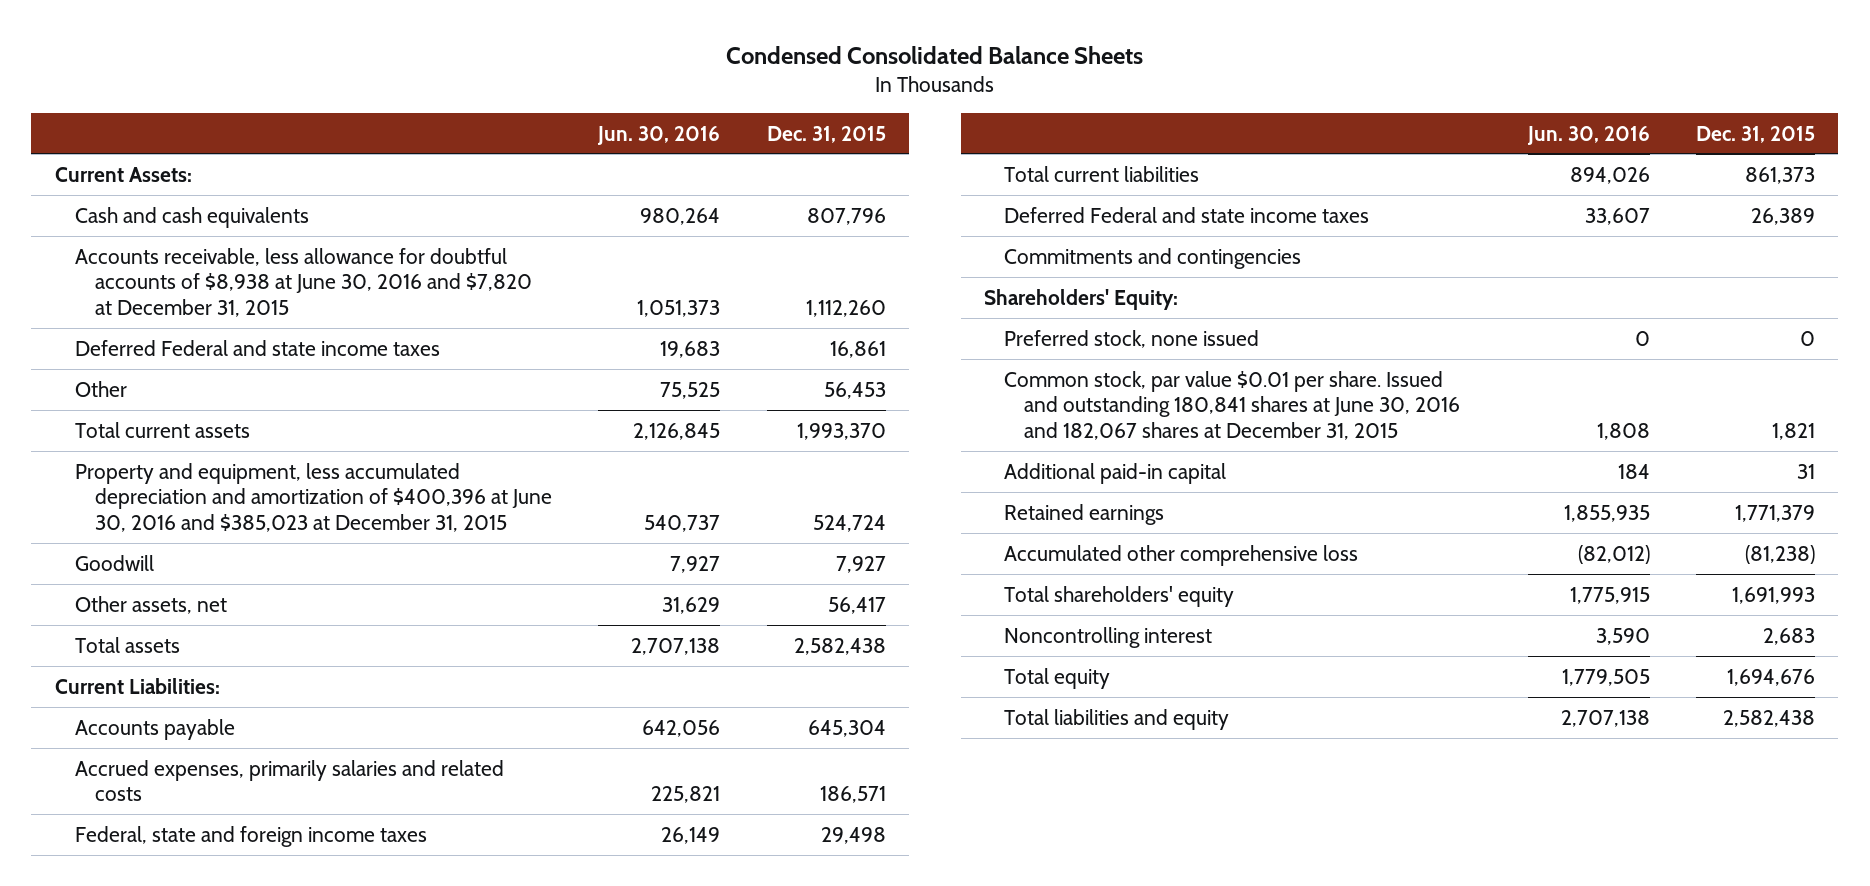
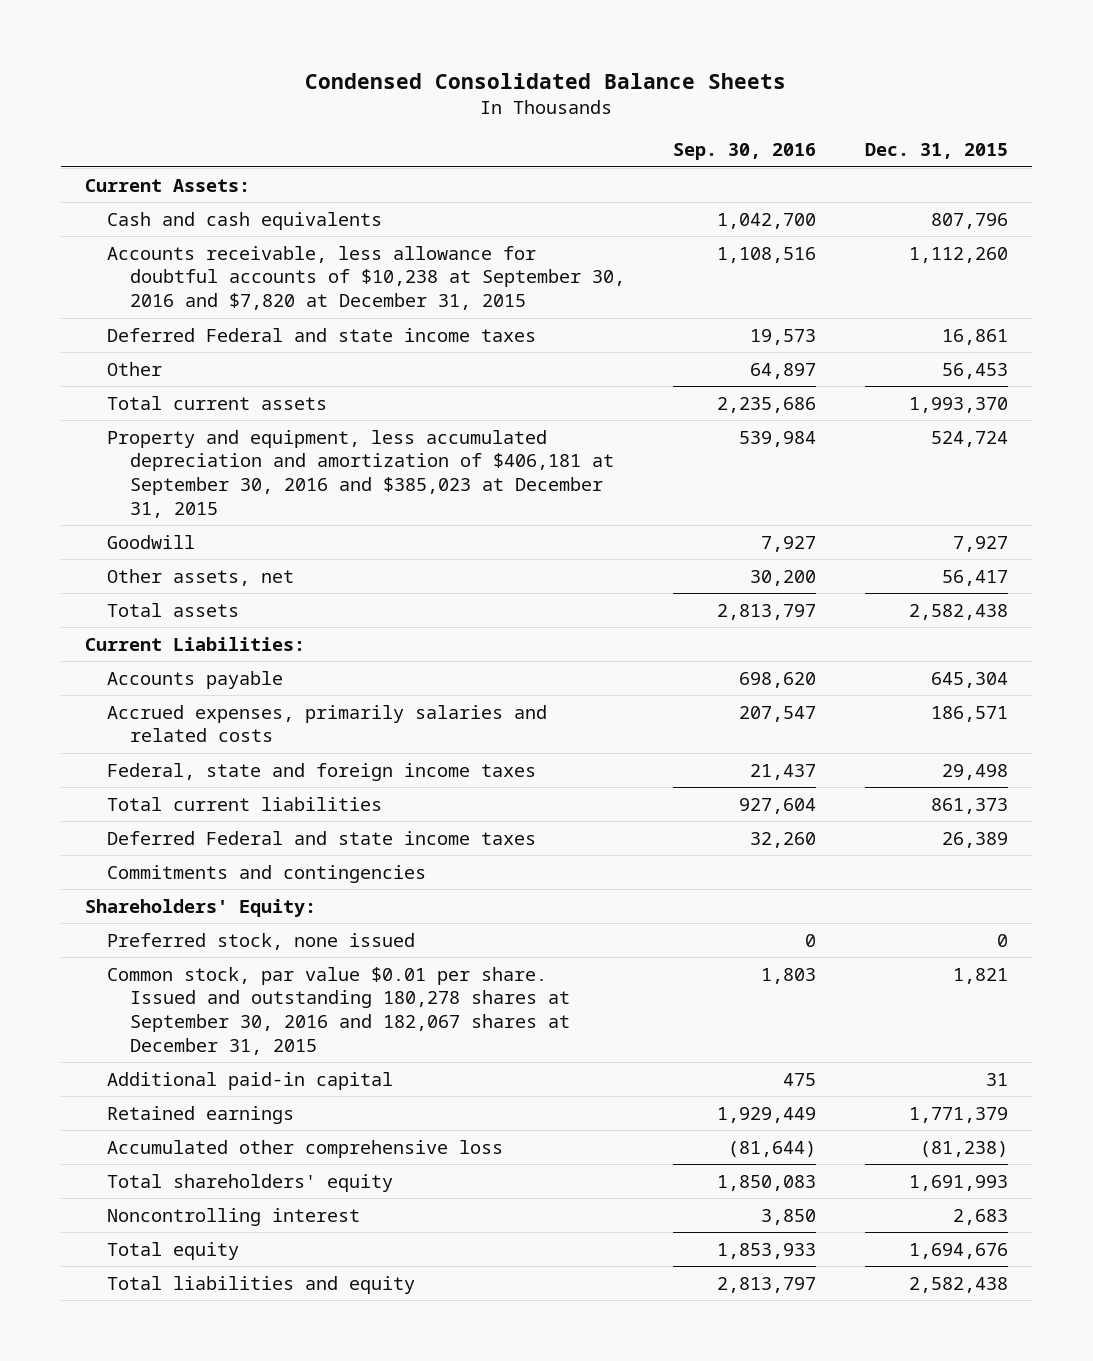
[597,125,721,145] Jun. 30, 2016 -> none
none -> [673,143,817,161] Sep. 30, 2016
[74,247,532,318] Accounts receivable, less allowance for doubtful accounts of $8,938 at June 30, 2016 and $7,820 at December 31, 2015 -> [107,245,625,311] Accounts receivable, less allowance for doubtful accounts of $10,238 at September 30, 2016 and $7,820 at December 31, 2015
[74,462,552,533] Property and equipment, less accumulated depreciation and amortization of $400,396 at June 30, 2016 and $385,023 at December 31, 2015 -> [107,429,614,518] Property and equipment, less accumulated depreciation and amortization of $406,181 at September 30, 2016 and $385,023 at December 31, 2015
[1004,370,1461,441] Common stock, par value $0.01 per share. Issued and outstanding 180,841 shares at June 30, 2016 and 182,067 shares at December 31, 2015 -> [107,966,570,1055] Common stock, par value $0.01 per share. Issued and outstanding 180,278 shares at September 30, 2016 and 182,067 shares at December 31, 2015

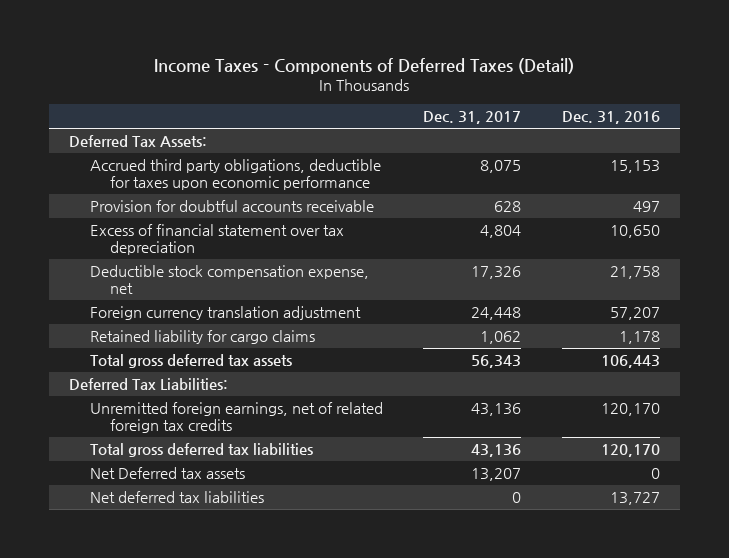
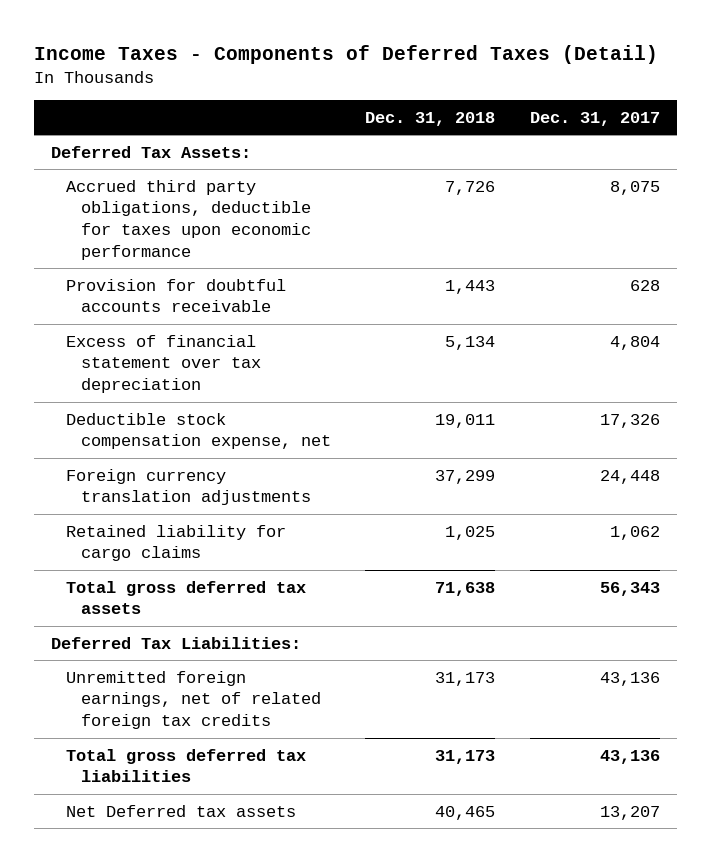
[561,111,660,125] Dec. 31, 2016 -> none
none -> [365,111,496,126] Dec. 31, 2018
[89,305,361,320] Foreign currency translation adjustment -> [65,468,311,506] Foreign currency translation adjustments
[89,490,264,503] Net deferred tax liabilities -> none

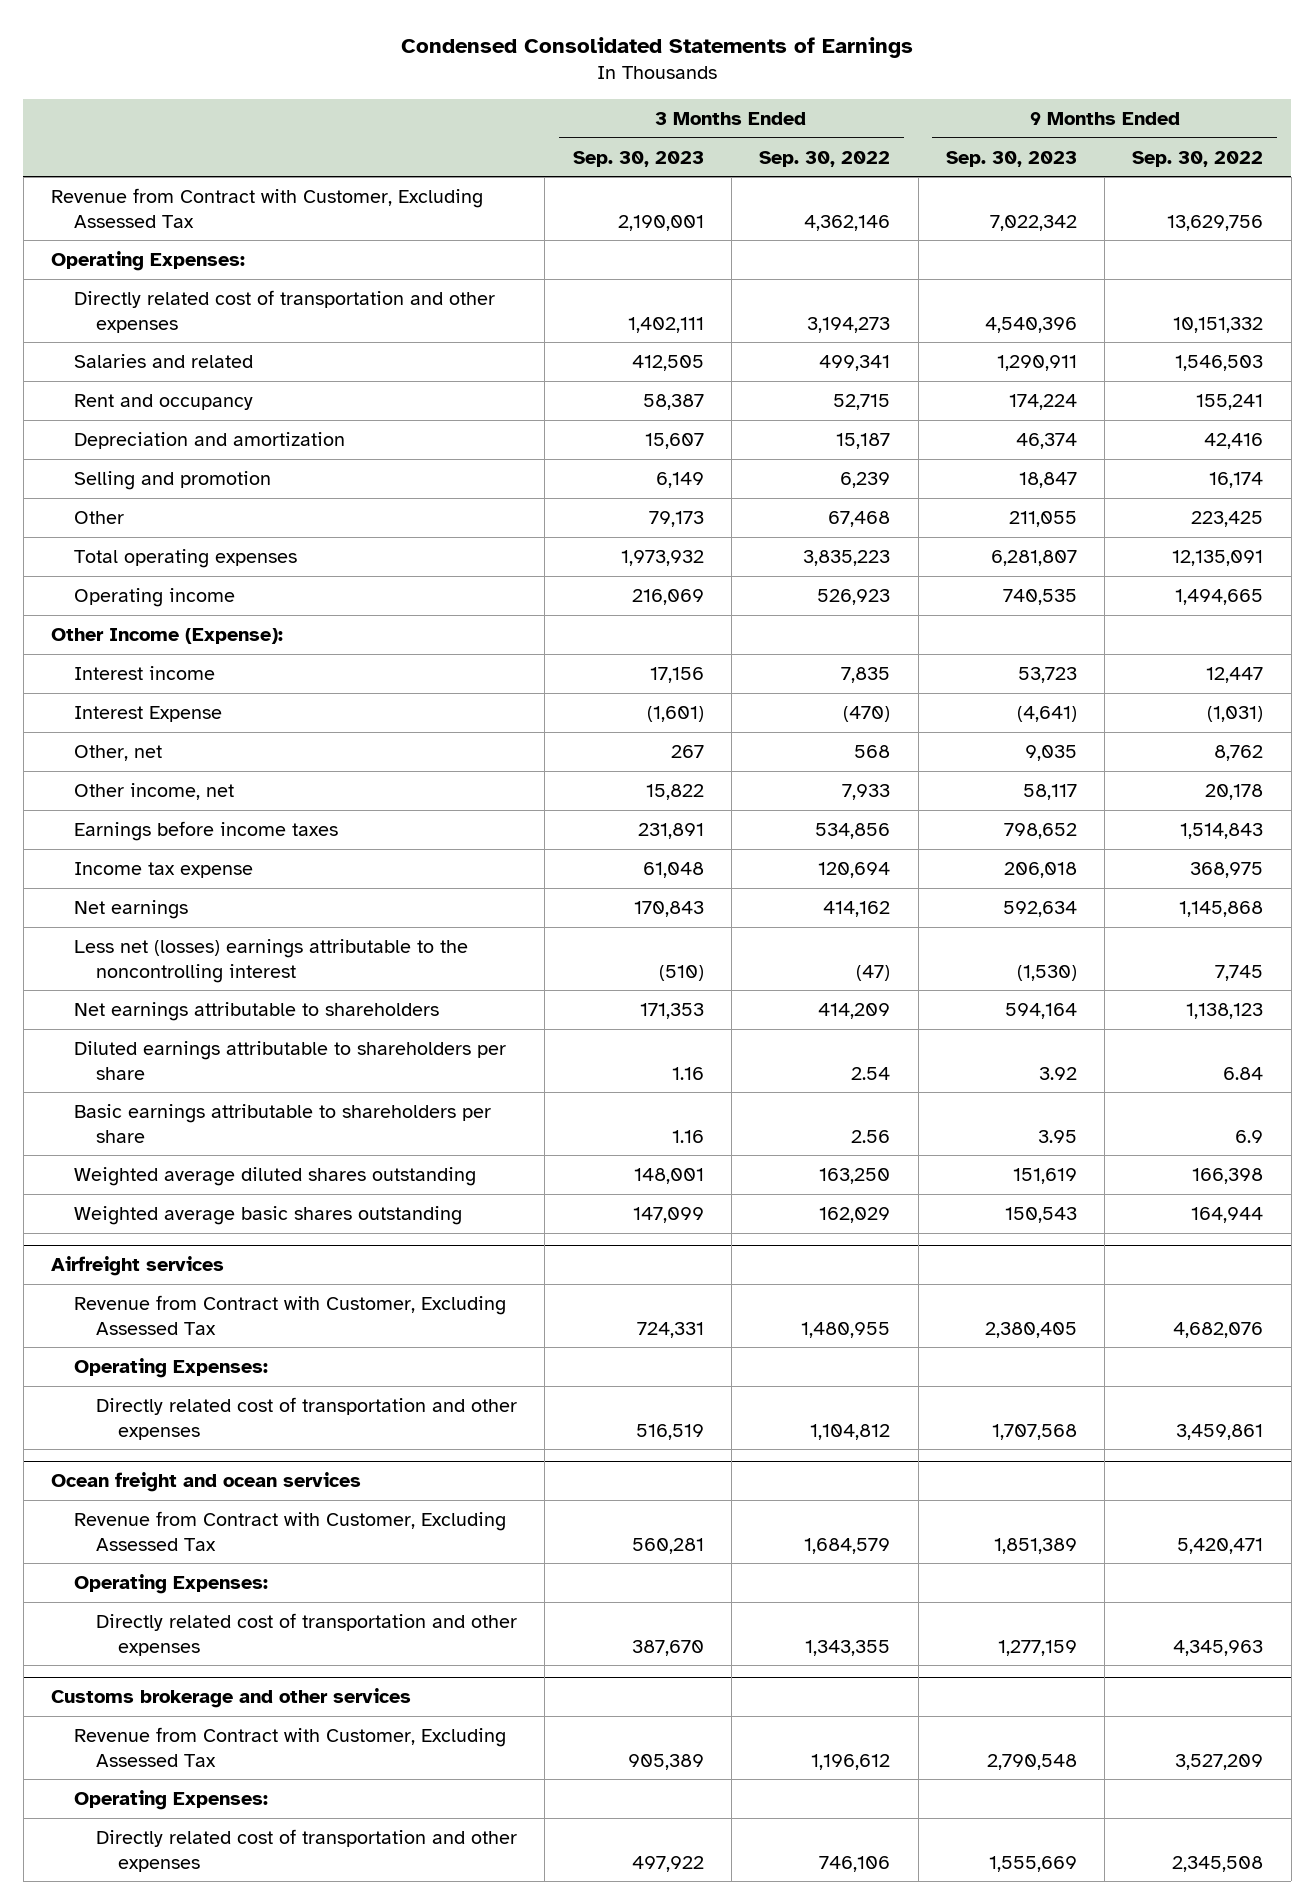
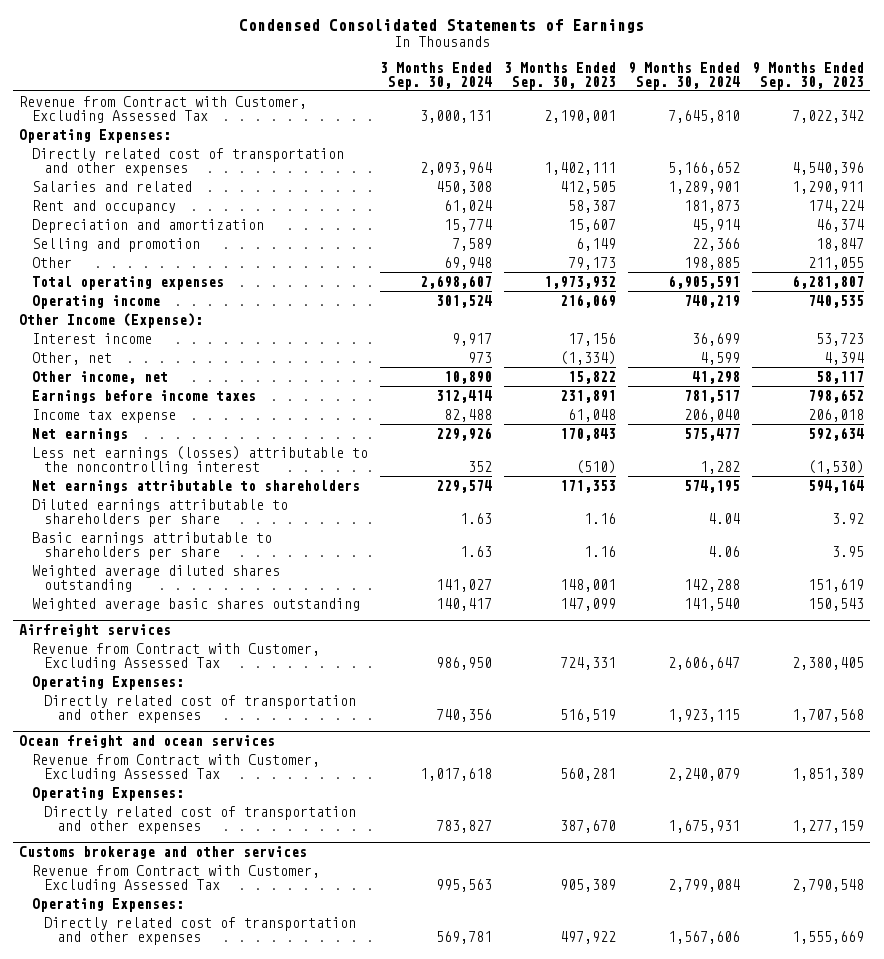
[759,150,891,167] Sep. 30, 2022 -> none
[1132,150,1264,167] Sep. 30, 2022 -> none
none -> [379,61,492,90] 3 Months Ended Sep. 30, 2024
none -> [628,61,741,90] 9 Months Ended Sep. 30, 2024
[73,706,222,723] Interest Expense -> none
[670,745,704,759] 267 -> [560,350,617,365] (1,334)
[1024,745,1077,762] 9,035 -> [824,351,865,365] 4,394
[73,939,468,983] Less net (losses) earnings attributable to the noncontrolling interest -> [31,445,368,474] Less net earnings (losses) attributable to the noncontrolling interest

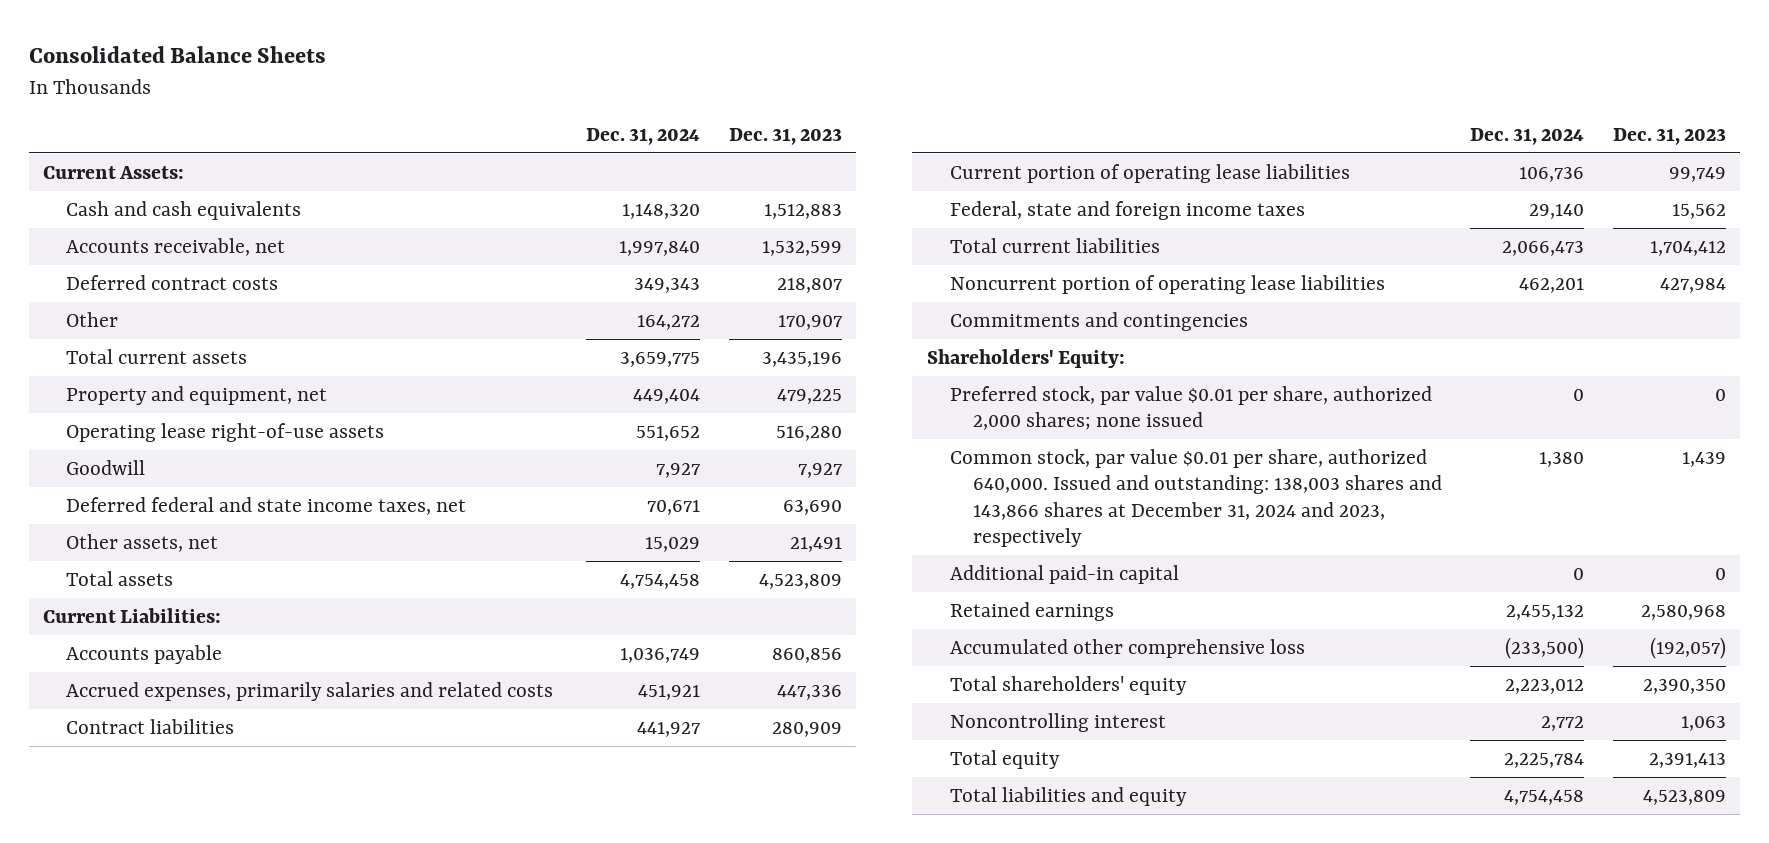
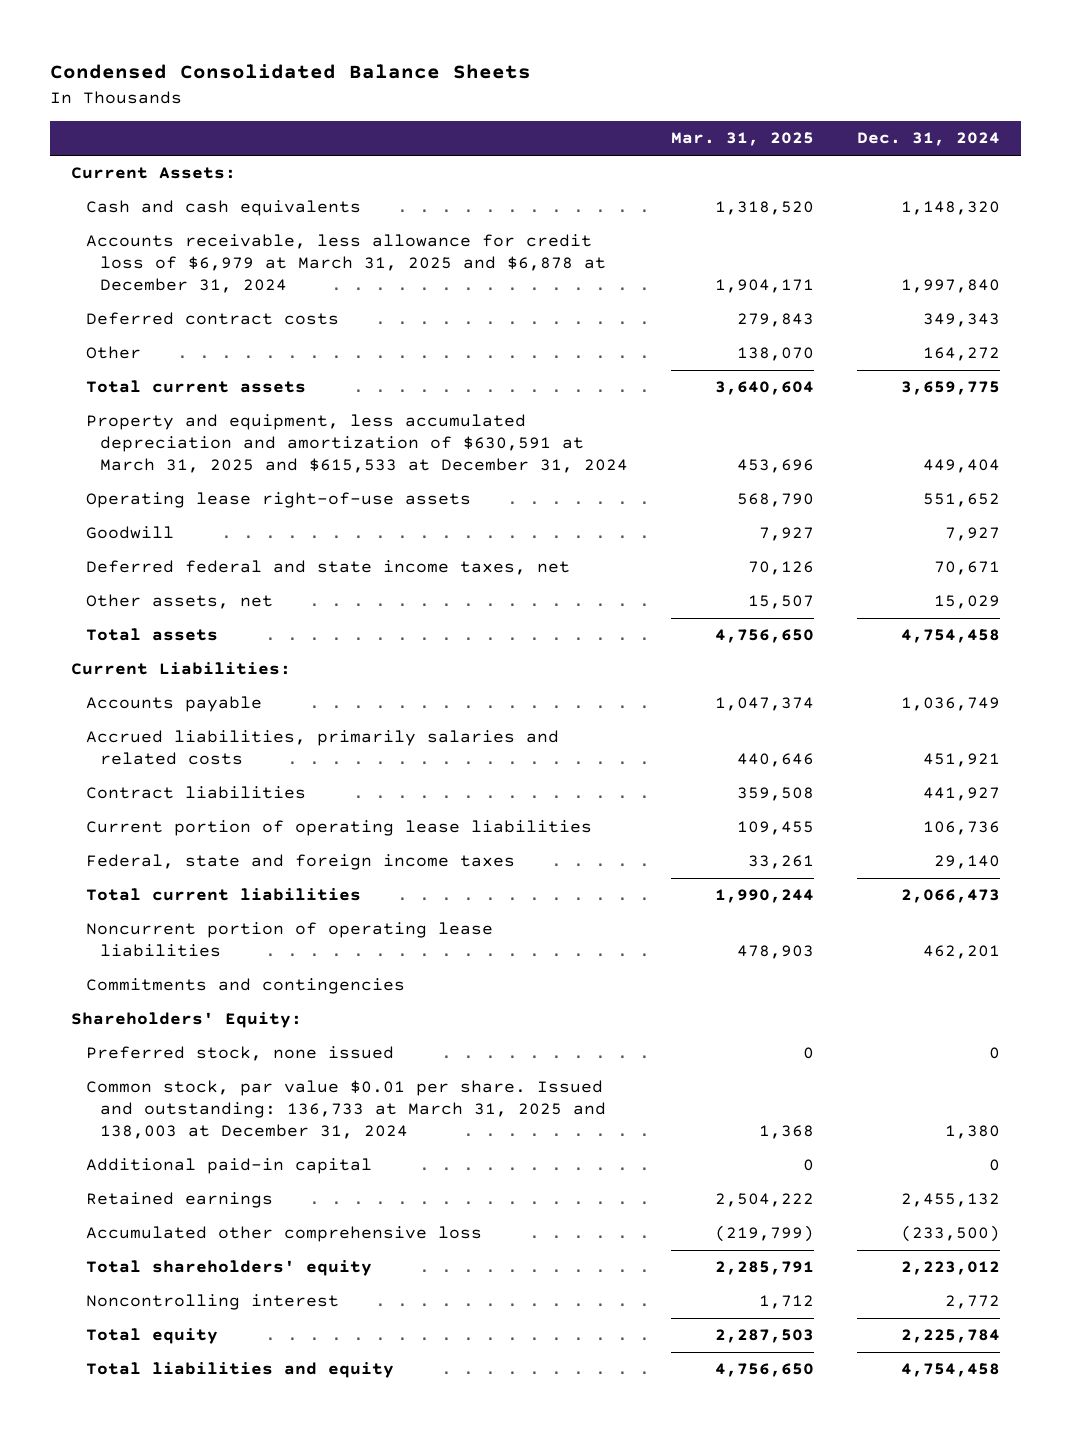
[28,46,326,64] Consolidated Balance Sheets -> [49,64,531,80] Condensed Consolidated Balance Sheets
[729,127,843,145] Dec. 31, 2023 -> none
none -> [671,132,815,147] Mar. 31, 2025
[65,237,285,256] Accounts receivable, net -> [85,234,607,294] Accounts receivable, less allowance for credit loss of $6,979 at March 31, 2025 and $6,878 at December 31, 2024
[65,385,327,405] Property and equipment, net -> [85,414,629,474] Property and equipment, less accumulated depreciation and amortization of $630,591 at March 31, 2025 and $615,533 at December 31, 2024
[65,681,553,701] Accrued expenses, primarily salaries and related costs -> [85,730,559,766] Accrued liabilities, primarily salaries and related costs
[949,385,1432,431] Preferred stock, par value $0.01 per share, authorized 2,000 shares; none issued -> [85,1046,394,1062] Preferred stock, none issued
[949,448,1442,547] Common stock, par value $0.01 per share, authorized 640,000. Issued and outstanding: 138,003 shares and 143,866 shares at December 31, 2024 and 2023, respectively -> [85,1080,607,1140] Common stock, par value $0.01 per share. Issued and outstanding: 136,733 at March 31, 2025 and 138,003 at December 31, 2024

